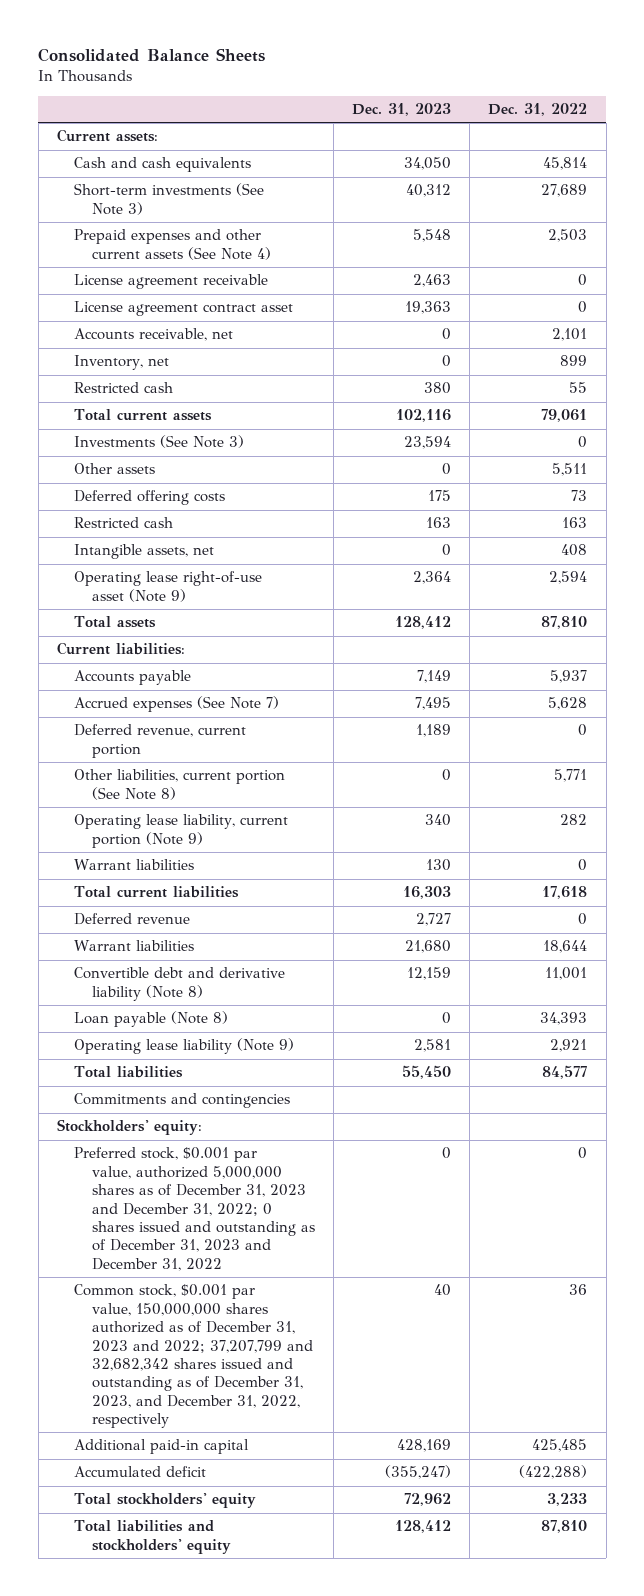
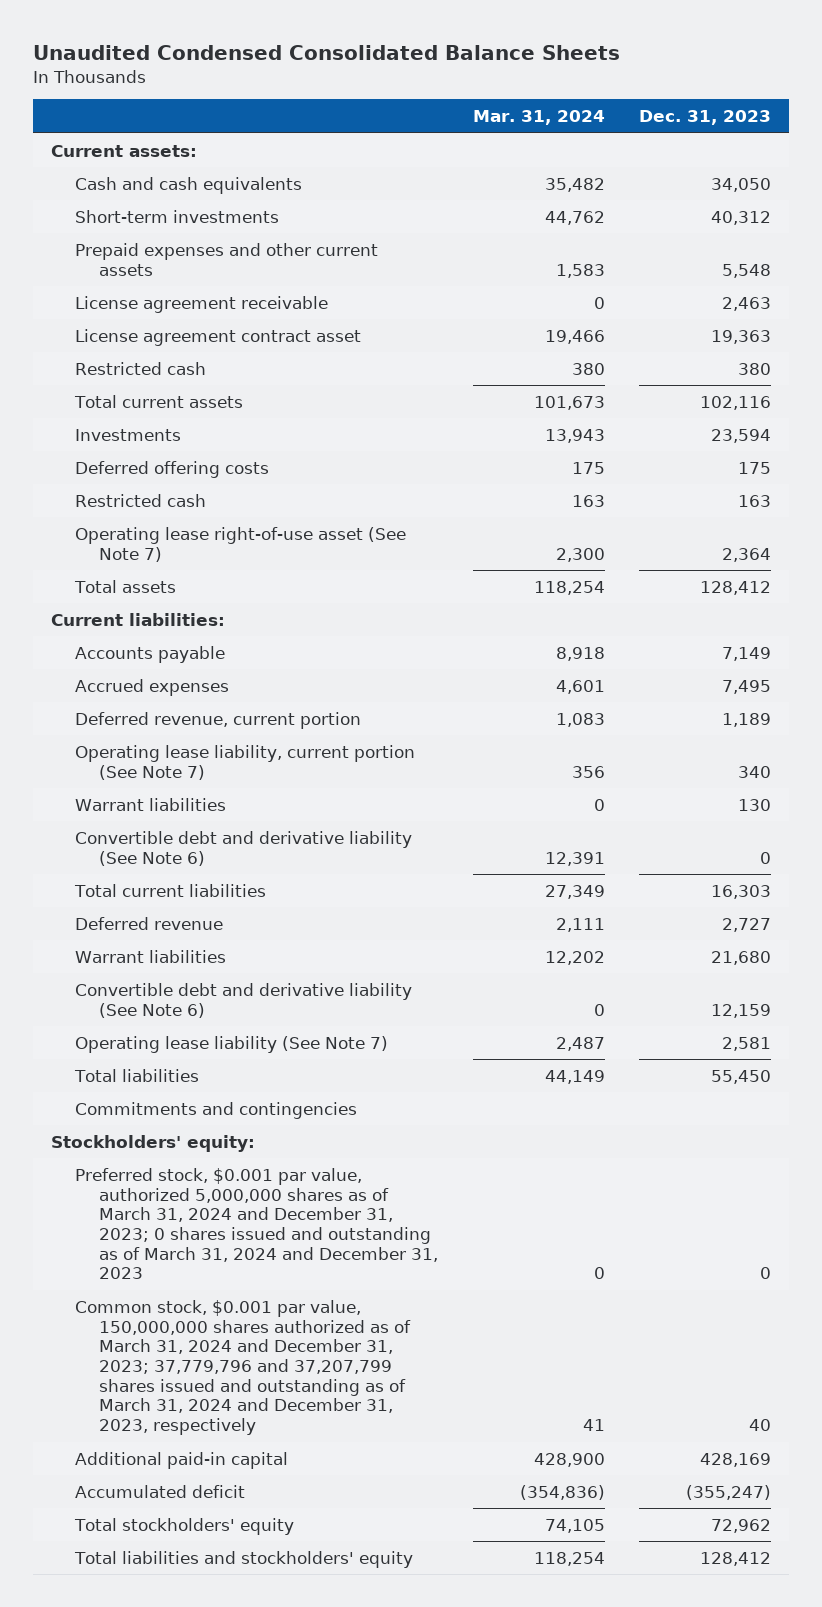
[38,48,266,63] Consolidated Balance Sheets -> [33,44,621,60] Unaudited Condensed Consolidated Balance Sheets
[488,103,588,117] Dec. 31, 2022 -> none
none -> [472,110,605,126] Mar. 31, 2024
[74,183,265,215] Short-term investments (See Note 3) -> [75,209,280,223] Short-term investments
[74,229,271,260] Prepaid expenses and other current assets (See Note 4) -> [75,242,379,276] Prepaid expenses and other current assets
[74,328,234,342] Accounts receivable, net -> none
[74,355,170,371] Inventory, net -> none
[74,463,156,475] Other assets -> none
[74,435,245,449] Investments (See Note 3) -> [75,428,182,441] Investments
[74,544,215,560] Intangible assets, net -> none
[74,571,263,602] Operating lease right-of-use asset (Note 9) -> [75,526,407,562] Operating lease right-of-use asset (See Note 7)
[74,696,280,713] Accrued expenses (See Note 7) -> [75,678,230,696] Accrued expenses
[74,769,286,800] Other liabilities, current portion (See Note 8) -> none
[74,814,289,848] Operating lease liability, current portion (Note 9) -> [75,744,416,780] Operating lease liability, current portion (See Note 7)
none -> [75,830,413,866] Convertible debt and derivative liability (See Note 6)
[74,1011,229,1028] Loan payable (Note 8) -> none
[74,967,286,1001] Convertible debt and derivative liability (Note 8) -> [75,982,413,1018] Convertible debt and derivative liability (See Note 6)
[74,1038,295,1055] Operating lease liability (Note 9) -> [75,1035,389,1053] Operating lease liability (See Note 7)
[74,1147,315,1271] Preferred stock, $0.001 par value, authorized 5,000,000 shares as of December 31, 2023 and December 31, 2022; 0 shares issued and outstanding as of December 31, 2023 and December 31, 2022 -> [75,1167,439,1280] Preferred stock, $0.001 par value, authorized 5,000,000 shares as of March 31, 2024 and December 31, 2023; 0 shares issued and outstanding as of March 31, 2024 and December 31, 2023
[74,1284,313,1429] Common stock, $0.001 par value, 150,000,000 shares authorized as of December 31, 2023 and 2022; 37,207,799 and 32,682,342 shares issued and outstanding as of December 31, 2023, and December 31, 2022, respectively -> [75,1299,412,1436] Common stock, $0.001 par value, 150,000,000 shares authorized as of March 31, 2024 and December 31, 2023; 37,779,796 and 37,207,799 shares issued and outstanding as of March 31, 2024 and December 31, 2023, respectively

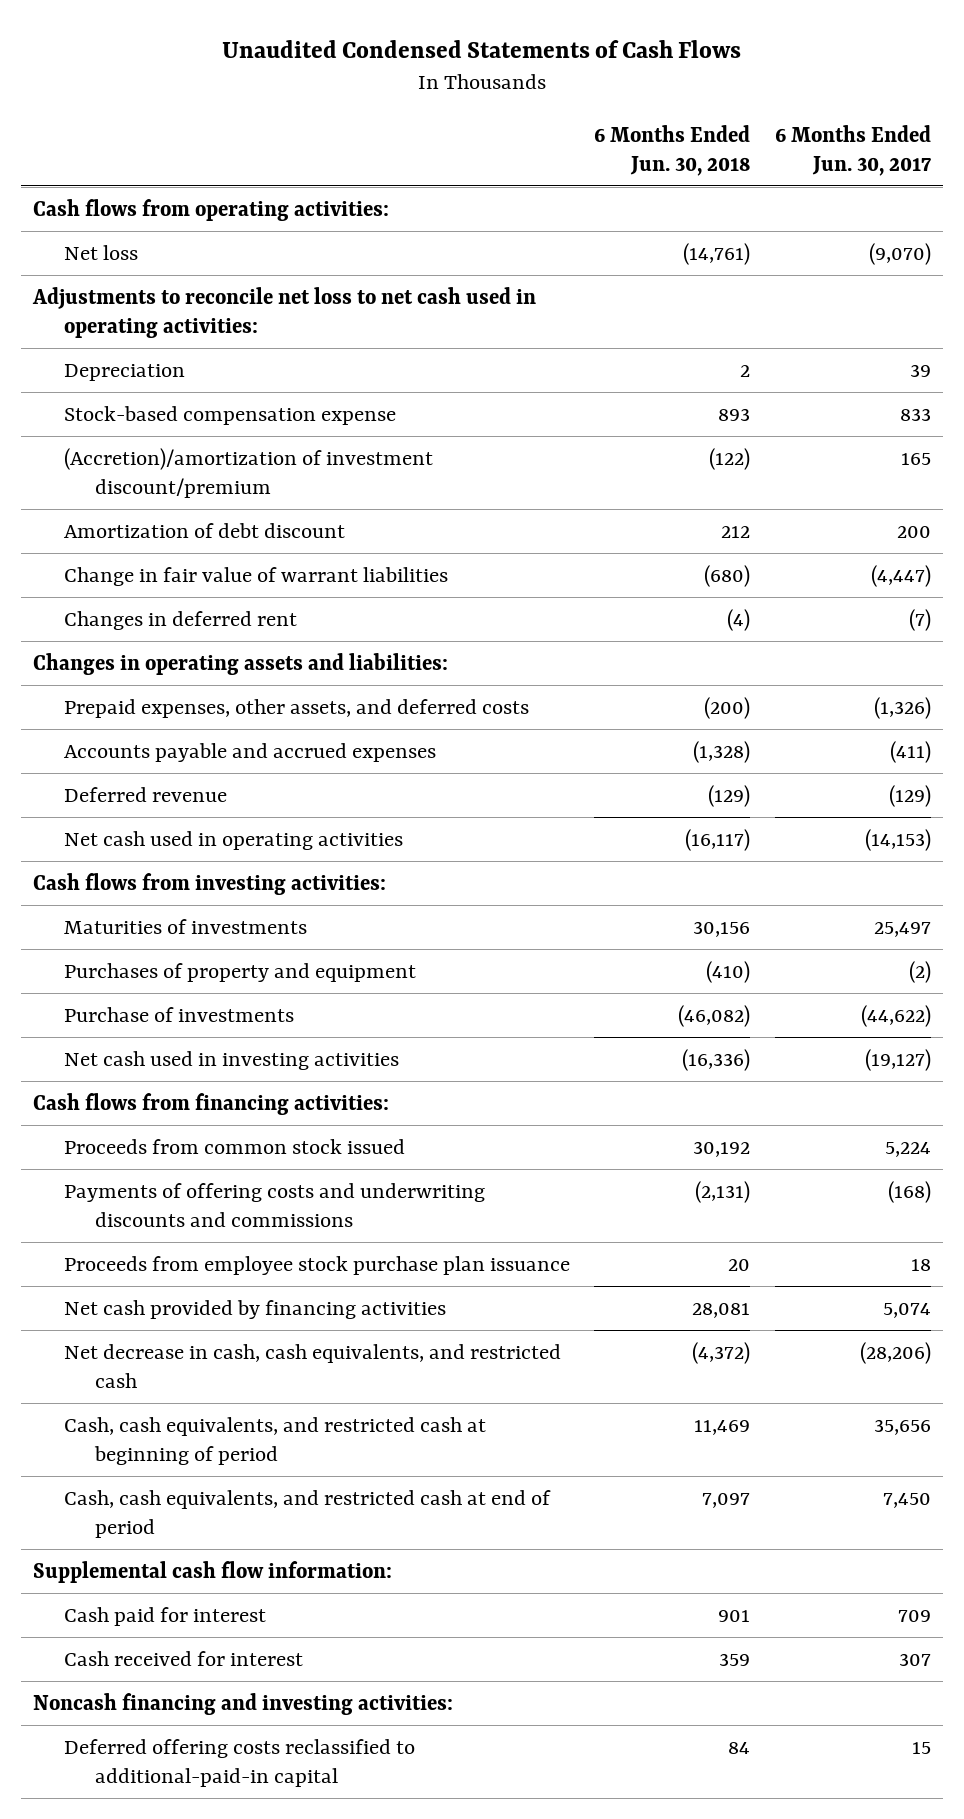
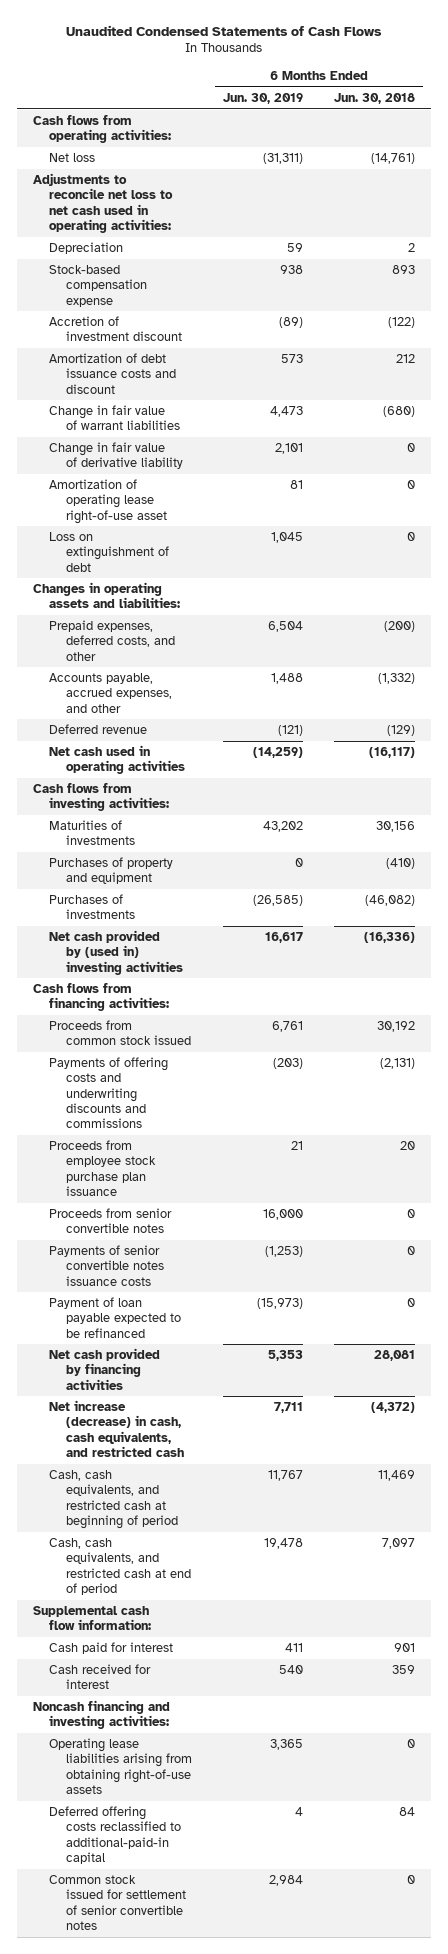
[774,124,931,176] 6 Months Ended Jun. 30, 2017 -> none
none -> [223,92,304,104] Jun. 30, 2019
[64,447,434,498] (Accretion)/amortization of investment discount/premium -> [49,316,182,342] Accretion of investment discount
[64,522,346,538] Amortization of debt discount -> [49,353,176,394] Amortization of debt issuance costs and discount
[64,610,298,630] Changes in deferred rent -> none
none -> [49,442,183,470] Change in fair value of derivative liability
none -> [49,479,167,524] Amortization of operating lease right-of-use asset
none -> [49,532,169,572] Loss on extinguishment of debt
[64,698,530,718] Prepaid expenses, other assets, and deferred costs -> [49,620,175,661] Prepaid expenses, deferred costs, and other
[64,742,437,762] Accounts payable and accrued expenses -> [49,673,172,713] Accounts payable, accrued expenses, and other
[693,740,751,763] (1,328) -> [378,673,416,685] (1,332)
[64,1006,295,1022] Purchase of investments -> [49,894,135,920] Purchases of investments
[64,1050,400,1070] Net cash used in investing activities -> [49,930,183,975] Net cash provided by (used in) investing activities
none -> [49,1208,173,1234] Proceeds from senior convertible notes
none -> [49,1245,164,1286] Payments of senior convertible notes issuance costs
none -> [49,1297,181,1338] Payment of loan payable expected to be refinanced
[64,1343,562,1388] Net decrease in cash, cash equivalents, and restricted cash -> [49,1400,184,1457] Net increase (decrease) in cash, cash equivalents, and restricted cash
none -> [49,1738,192,1794] Operating lease liabilities arising from obtaining right-of-use assets
none -> [49,1875,186,1930] Common stock issued for settlement of senior convertible notes

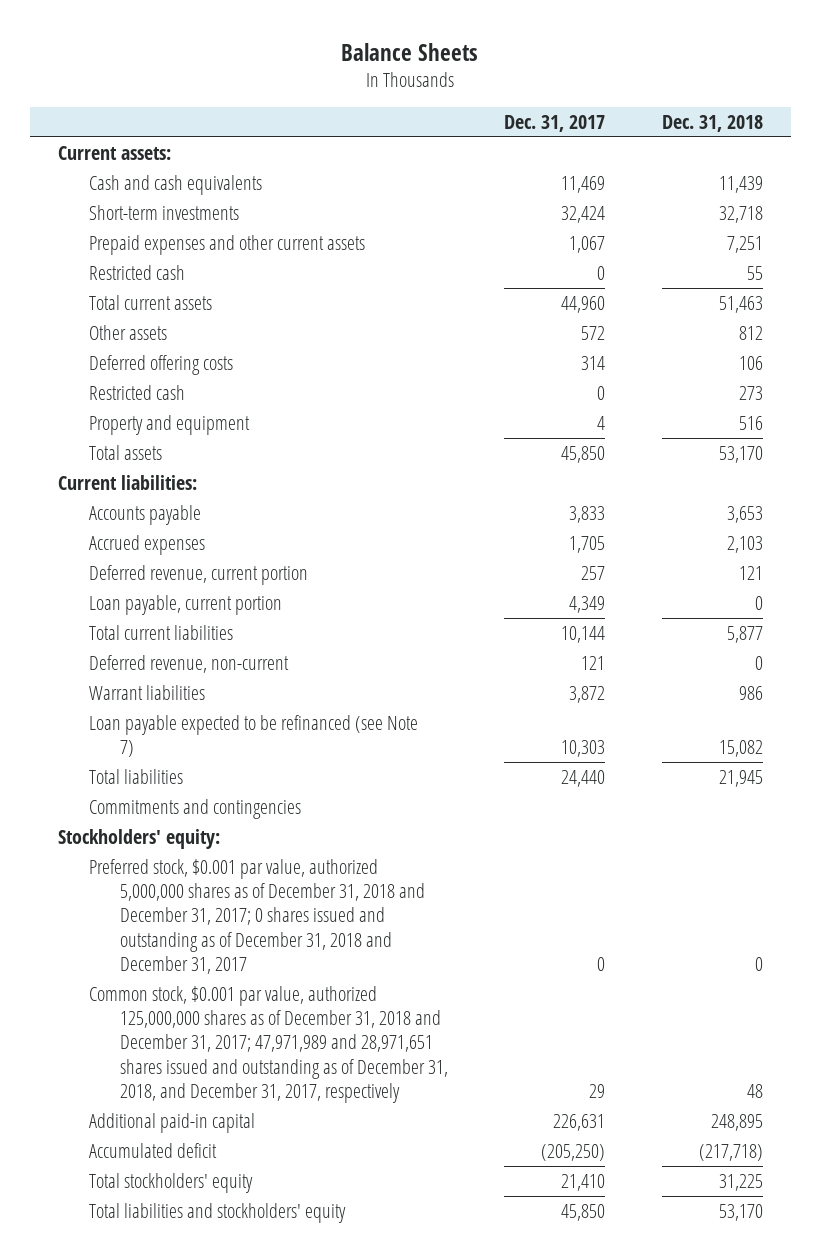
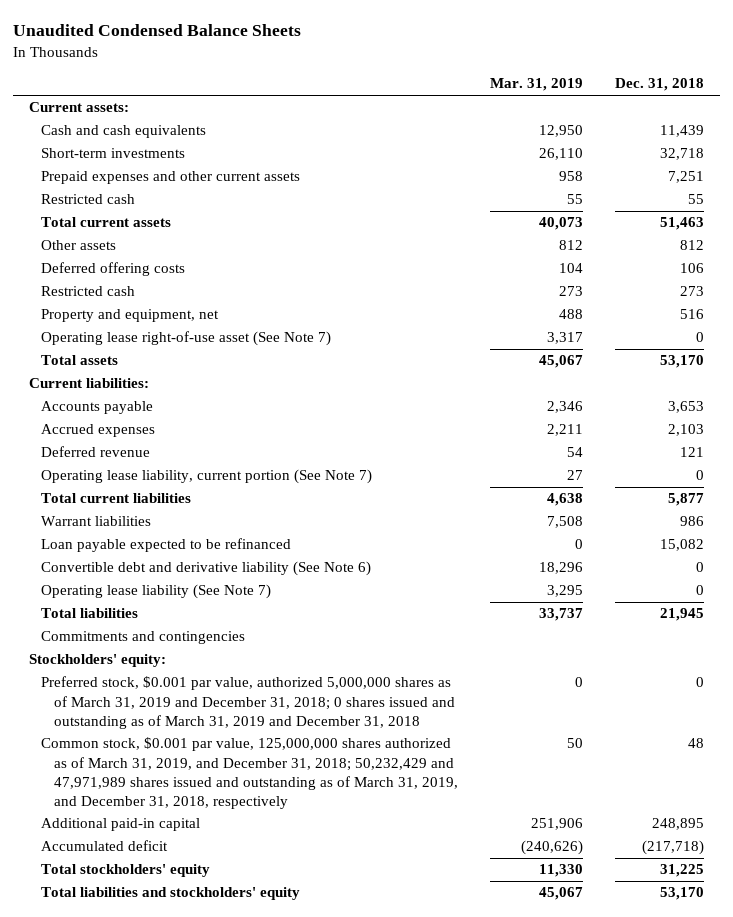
[341,42,479,61] Balance Sheets -> [12,24,301,37] Unaudited Condensed Balance Sheets
[504,114,606,132] Dec. 31, 2017 -> none
none -> [489,78,583,92] Mar. 31, 2019
[89,414,251,435] Property and equipment -> [41,309,220,323] Property and equipment, net
none -> [41,331,332,347] Operating lease right-of-use asset (See Note 7)
[89,594,283,615] Loan payable, current portion -> none
[89,564,309,585] Deferred revenue, current portion -> [41,446,151,458] Deferred revenue
none -> [41,469,373,485] Operating lease liability, current portion (See Note 7)
[89,654,290,673] Deferred revenue, non-current -> none
[89,714,419,758] Loan payable expected to be refinanced (see Note 7) -> [41,538,292,553] Loan payable expected to be refinanced
none -> [41,561,372,577] Convertible debt and derivative liability (See Note 6)
none -> [41,584,272,600] Operating lease liability (See Note 7)
[89,858,426,974] Preferred stock, $0.001 par value, authorized 5,000,000 shares as of December 31, 2018 and December 31, 2017; 0 shares issued and outstanding as of December 31, 2018 and December 31, 2017 -> [41,676,455,729] Preferred stock, $0.001 par value, authorized 5,000,000 shares as of March 31, 2019 and December 31, 2018; 0 shares issued and outstanding as of March 31, 2019 and December 31, 2018
[89,985,449,1103] Common stock, $0.001 par value, authorized 125,000,000 shares as of December 31, 2018 and December 31, 2017; 47,971,989 and 28,971,651 shares issued and outstanding as of December 31, 2018, and December 31, 2017, respectively -> [41,737,458,809] Common stock, $0.001 par value, 125,000,000 shares authorized as of March 31, 2019, and December 31, 2018; 50,232,429 and 47,971,989 shares issued and outstanding as of March 31, 2019, and December 31, 2018, respectively

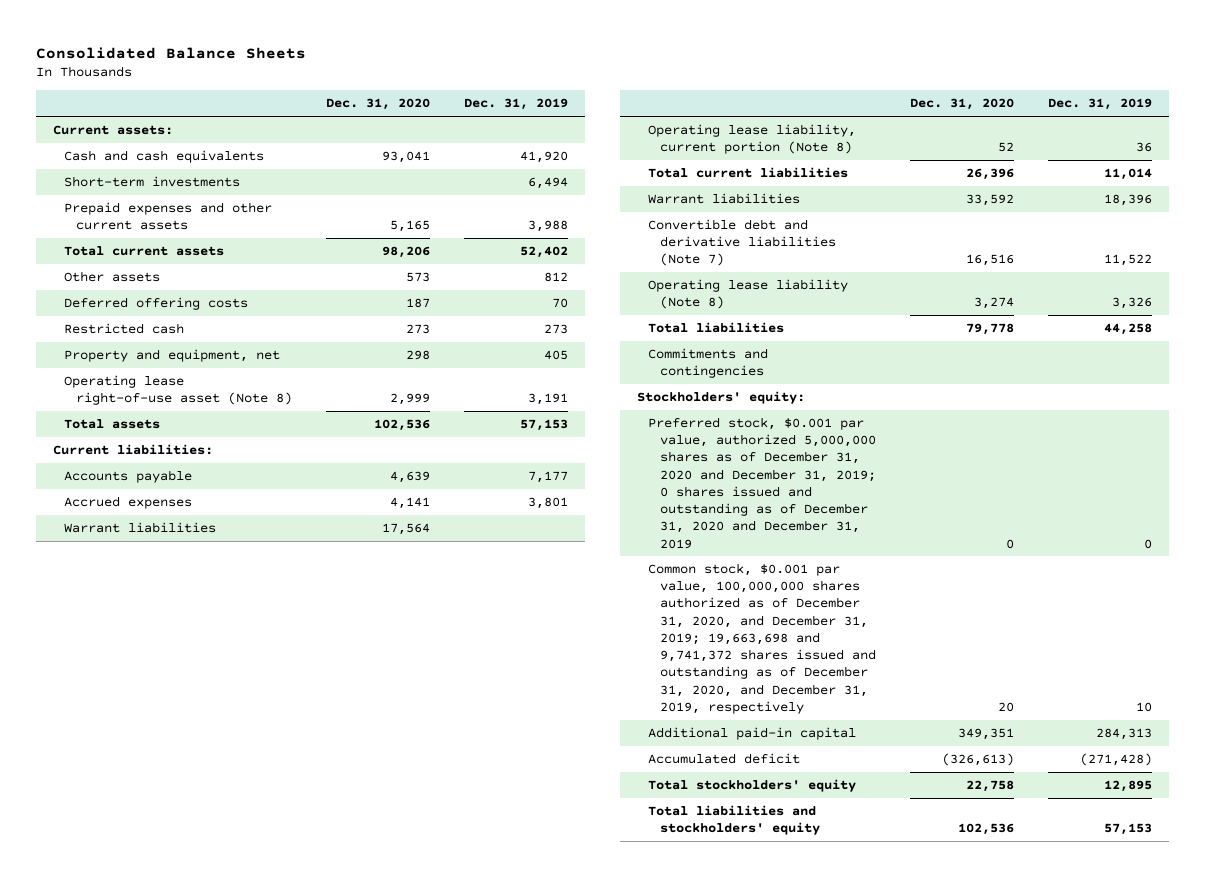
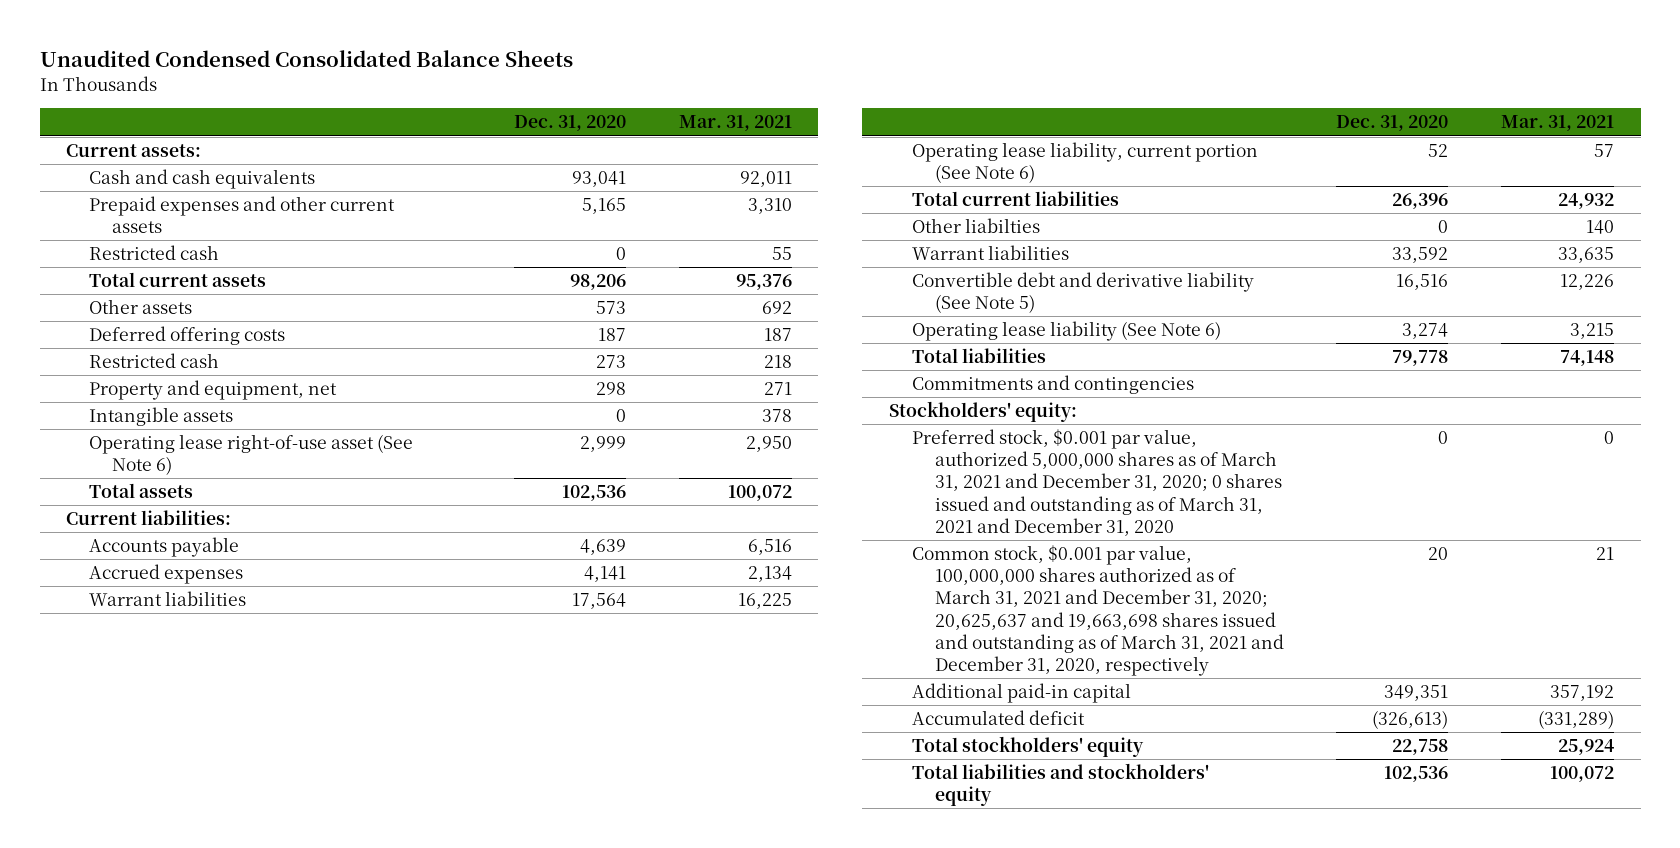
[35,46,306,59] Consolidated Balance Sheets -> [39,50,573,68] Unaudited Condensed Consolidated Balance Sheets
[463,98,568,111] Dec. 31, 2019 -> none
none -> [678,115,792,132] Mar. 31, 2021
[64,175,241,187] Short-term investments -> none
none -> [89,245,220,261] Restricted cash
none -> [89,407,234,427] Intangible assets
[64,374,292,406] Operating lease right-of-use asset (Note 8) -> [89,434,414,476] Operating lease right-of-use asset (See Note 6)
[648,123,857,155] Operating lease liability, current portion (Note 8) -> [911,142,1258,184] Operating lease liability, current portion (See Note 6)
none -> [911,218,1040,234] Other liabilties
[648,218,836,267] Convertible debt and derivative liabilities (Note 7) -> [911,272,1254,314] Convertible debt and derivative liability (See Note 5)
[648,278,849,310] Operating lease liability (Note 8) -> [911,321,1221,342] Operating lease liability (See Note 6)
[648,416,876,549] Preferred stock, $0.001 par value, authorized 5,000,000 shares as of December 31, 2020 and December 31, 2019; 0 shares issued and outstanding as of December 31, 2020 and December 31, 2019 -> [911,429,1282,536] Preferred stock, $0.001 par value, authorized 5,000,000 shares as of March 31, 2021 and December 31, 2020; 0 shares issued and outstanding as of March 31, 2021 and December 31, 2020
[648,562,876,714] Common stock, $0.001 par value, 100,000,000 shares authorized as of December 31, 2020, and December 31, 2019; 19,663,698 and 9,741,372 shares issued and outstanding as of December 31, 2020, and December 31, 2019, respectively -> [911,545,1284,677] Common stock, $0.001 par value, 100,000,000 shares authorized as of March 31, 2021 and December 31, 2020; 20,625,637 and 19,663,698 shares issued and outstanding as of March 31, 2021 and December 31, 2020, respectively

